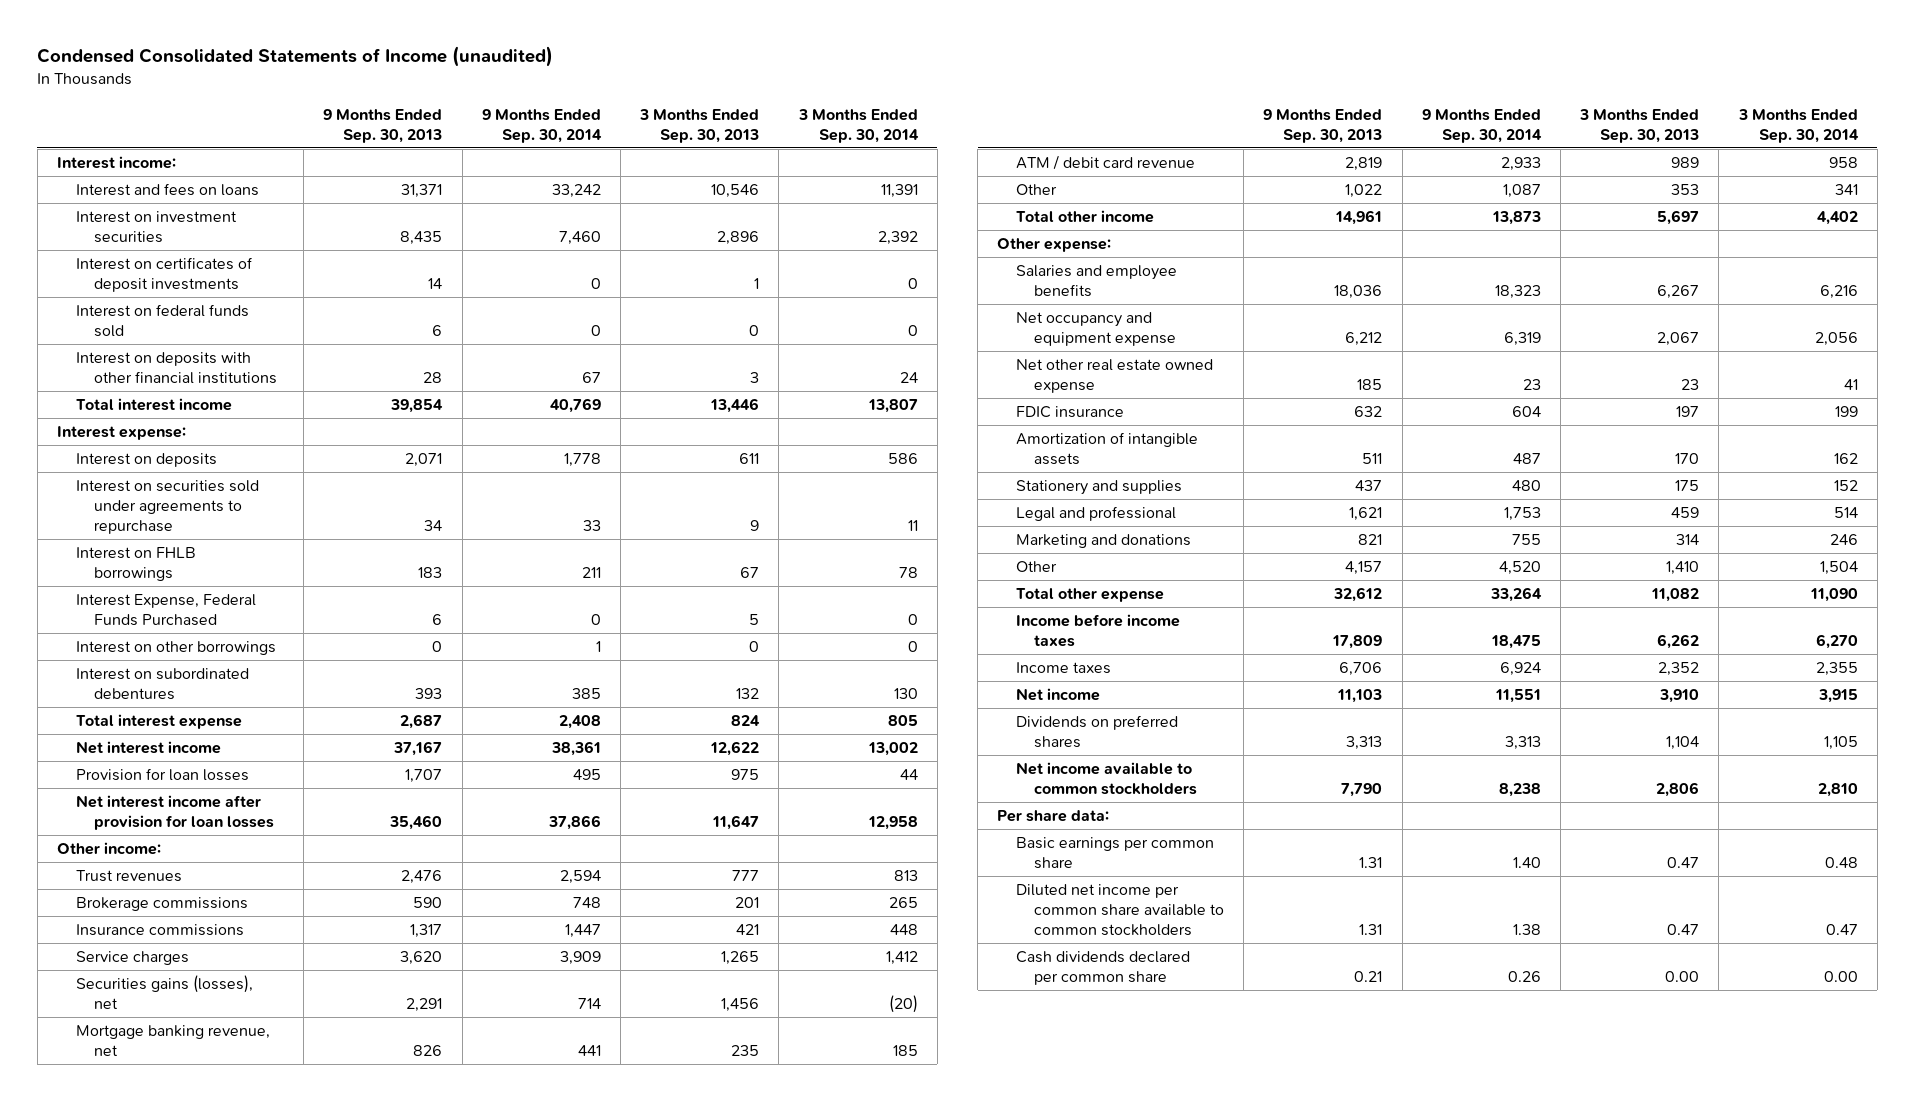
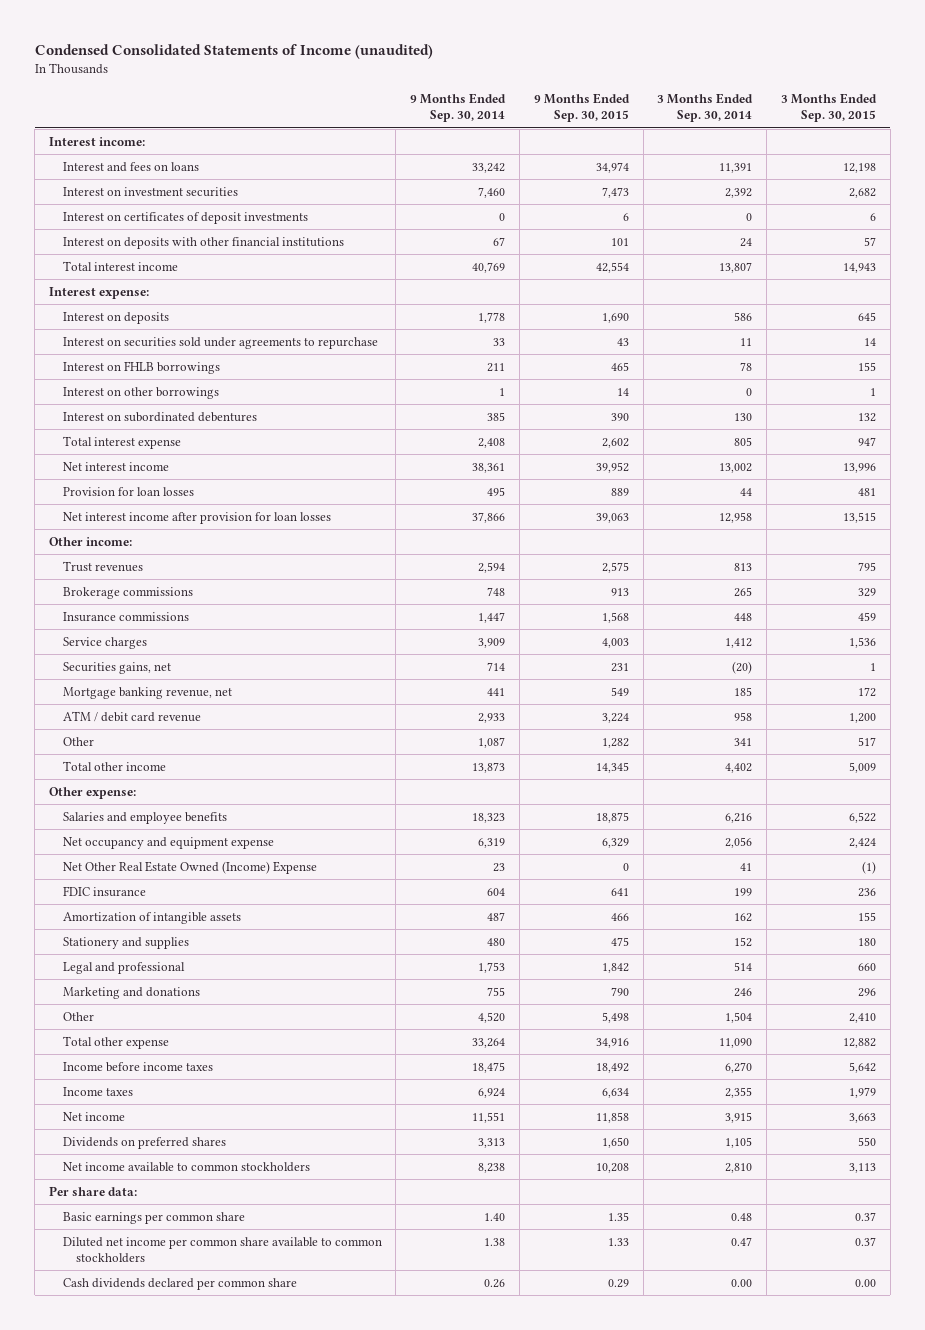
[323,108,443,143] 9 Months Ended Sep. 30, 2013 -> none
[639,108,760,143] 3 Months Ended Sep. 30, 2013 -> none
none -> [533,93,630,123] 9 Months Ended Sep. 30, 2015
none -> [780,93,877,123] 3 Months Ended Sep. 30, 2015
[75,304,249,338] Interest on federal funds sold -> none
[75,594,256,627] Interest Expense, Federal Funds Purchased -> none
[75,975,253,1010] Securities gains (losses), net -> [62,662,171,675] Securities gains, net
[1015,359,1213,394] Net other real estate owned expense -> [62,861,317,875] Net Other Real Estate Owned (Income) Expense

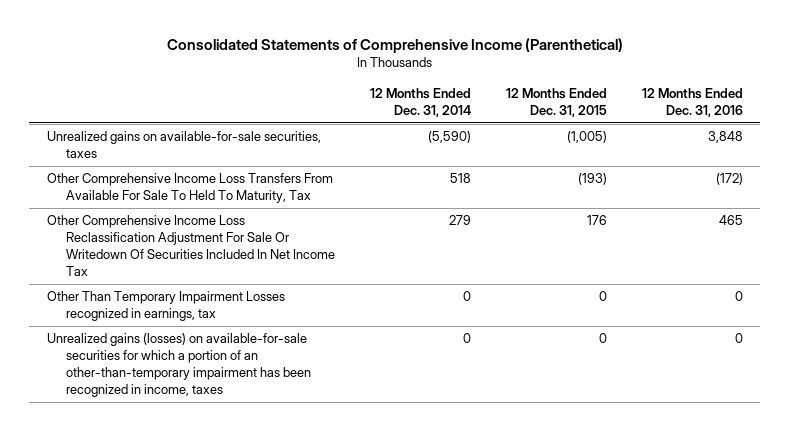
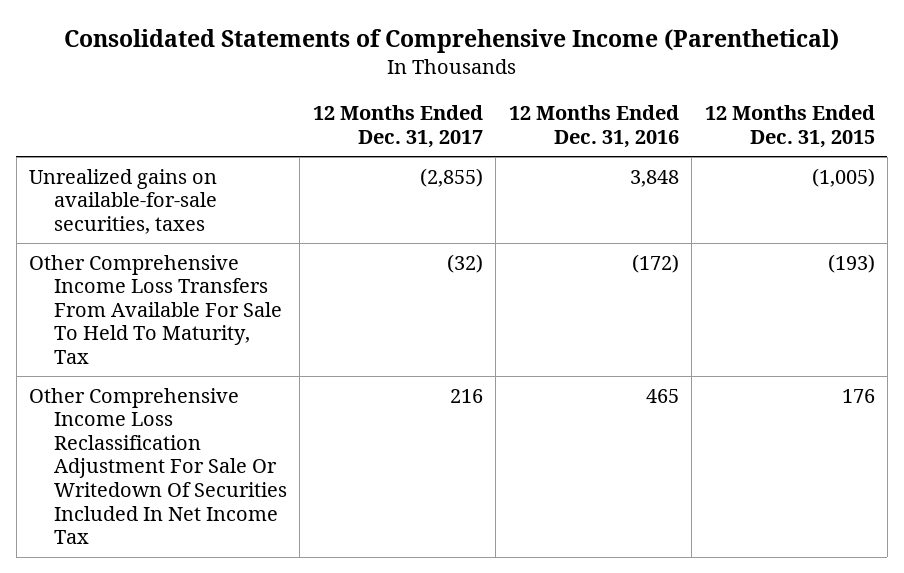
[370,88,472,117] 12 Months Ended Dec. 31, 2014 -> none
none -> [312,105,483,148] 12 Months Ended Dec. 31, 2017
[46,291,285,322] Other Than Temporary Impairment Losses recognized in earnings, tax -> none
[46,333,312,397] Unrealized gains (losses) on available-for-sale securities for which a portion of an other-than-temporary impairment has been recognized in income, taxes -> none

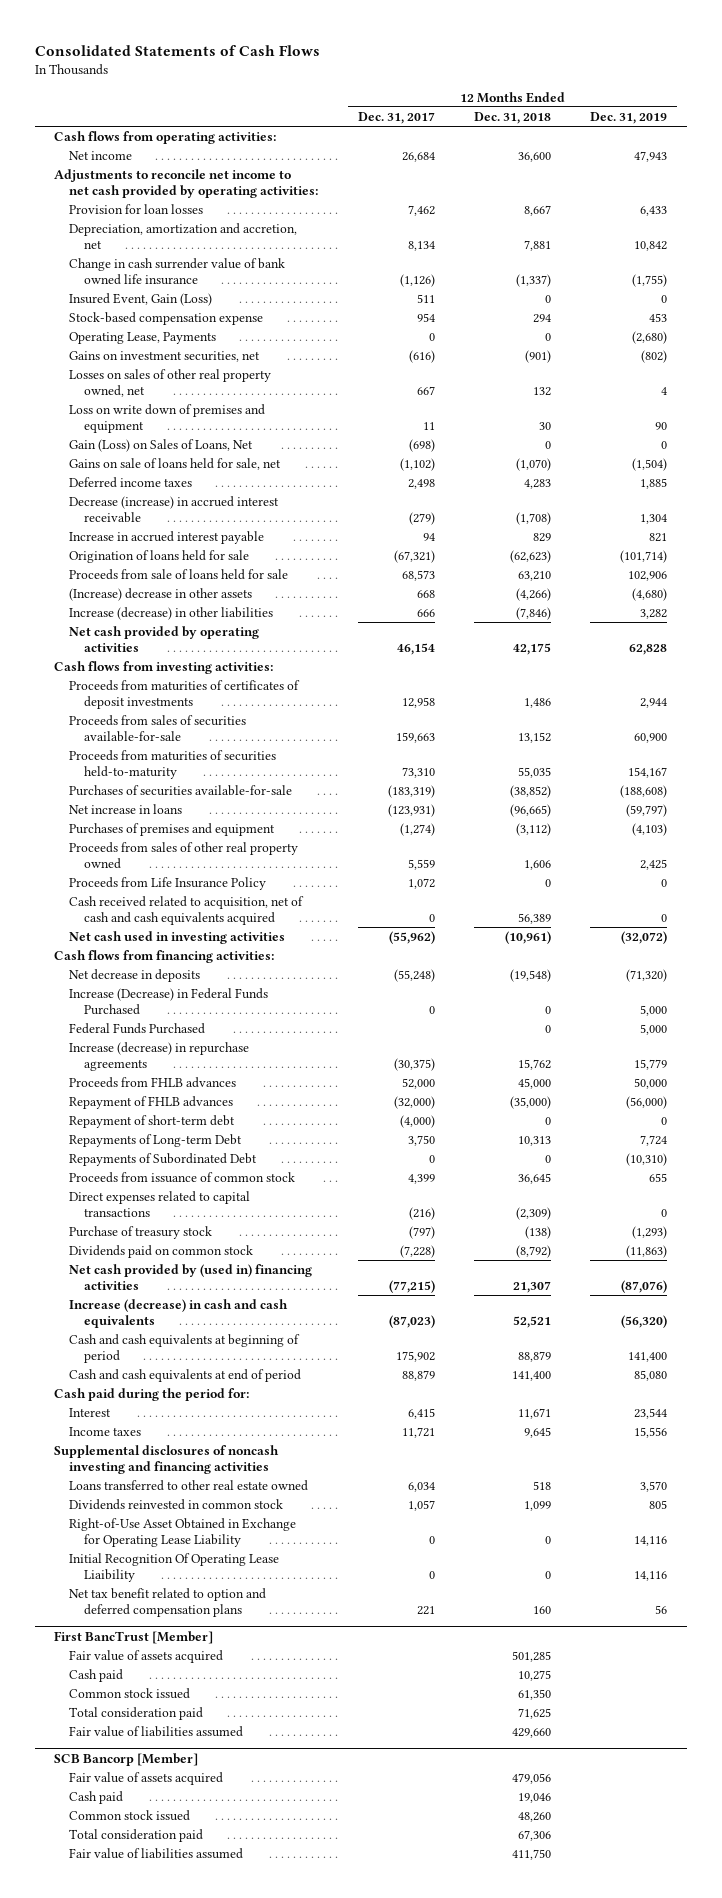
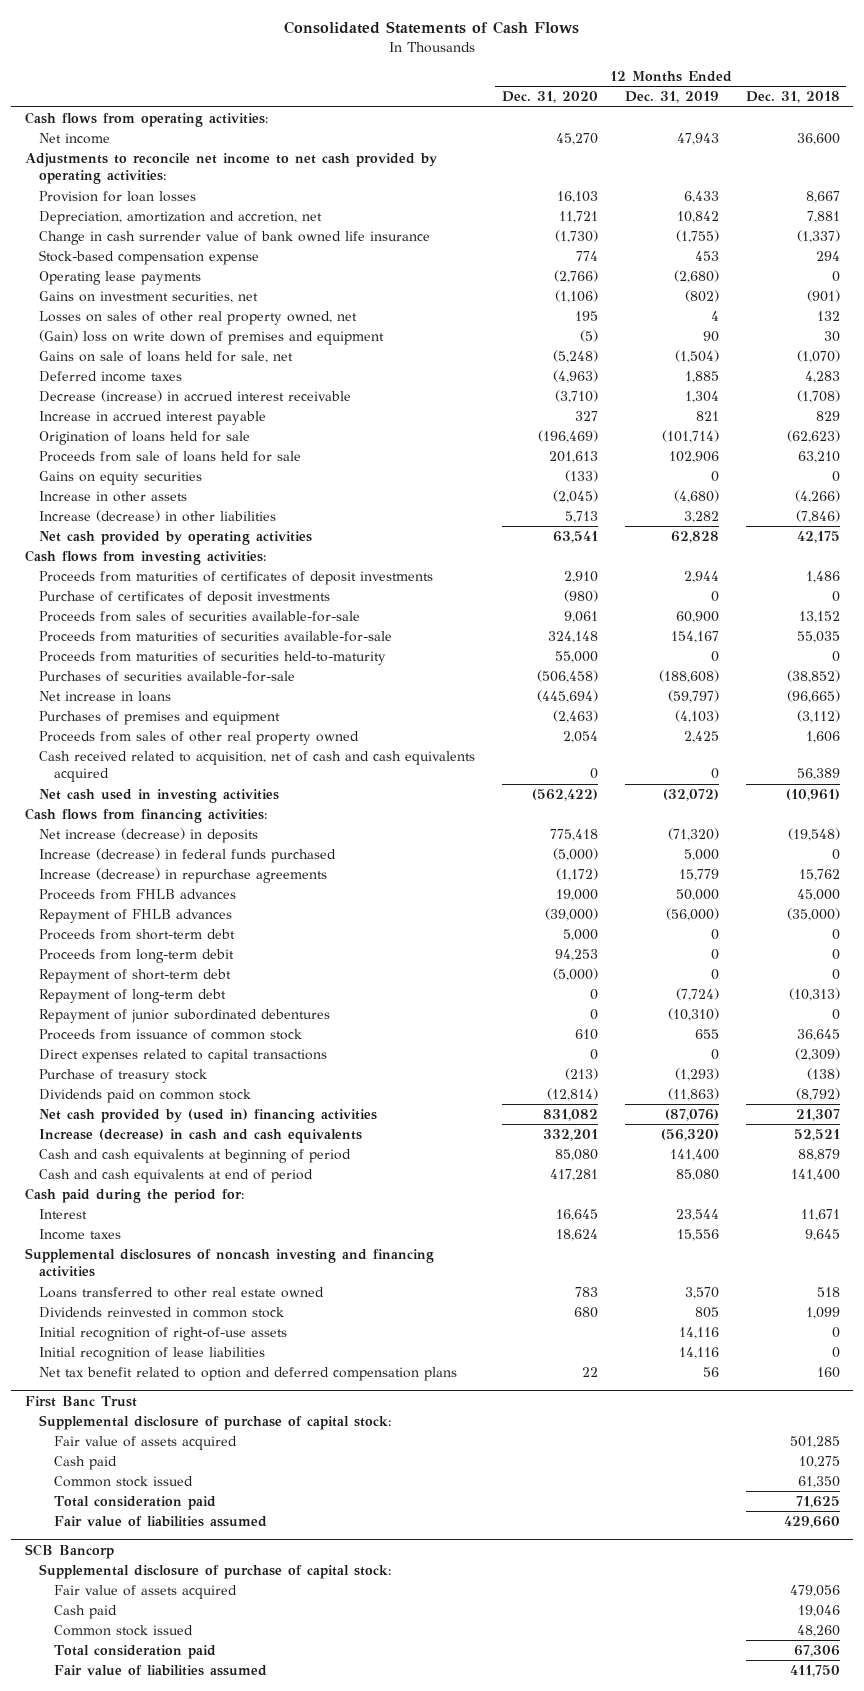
[357,112,435,125] Dec. 31, 2017 -> none
none -> [501,91,598,104] Dec. 31, 2020
[69,293,213,307] Insured Event, Gain (Loss) -> none
[69,332,217,345] Operating Lease, Payments -> [39,271,202,286] Operating lease payments
[69,439,254,453] Gain (Loss) on Sales of Loans, Net -> none
[69,404,266,433] Loss on write down of premises and equipment -> [39,330,385,346] (Gain) loss on write down of premises and equipment
none -> [39,471,203,486] Gains on equity securities
[69,588,253,602] (Increase) decrease in other assets -> [39,491,188,503] Increase in other assets
none -> [39,591,331,606] Purchase of certificates of deposit investments
none -> [39,631,393,643] Proceeds from maturities of securities available-for-sale
[518,766,552,778] 55,035 -> [831,651,840,663] 0
[628,766,668,778] 154,167 -> [710,651,719,663] 0
[69,877,267,891] Proceeds from Life Insurance Policy -> none
[69,1023,206,1035] Federal Funds Purchased -> none
[69,969,201,983] Net decrease in deposits -> [39,828,259,844] Net increase (decrease) in deposits
[69,988,269,1015] Increase (Decrease) in Federal Funds Purchased -> [39,848,337,864] Increase (decrease) in federal funds purchased
none -> [39,929,236,941] Proceeds from short-term debt
none -> [39,949,235,964] Proceeds from long-term debit
[69,1134,243,1148] Repayments of Long-term Debt -> [39,989,227,1004] Repayment of long-term debt
[518,1136,552,1147] 10,313 -> [788,988,840,1002] (10,313)
[640,1135,668,1147] 7,724 -> [675,988,719,1002] (7,724)
[69,1153,258,1167] Repayments of Subordinated Debt -> [39,1009,331,1024] Repayment of junior subordinated debentures
[69,1518,297,1547] Right-of-Use Asset Obtained in Exchange for Operating Lease Liability -> [39,1327,288,1342] Initial recognition of right-of-use assets
[69,1553,280,1582] Initial Recognition Of Operating Lease Liaibility -> [39,1347,266,1362] Initial recognition of lease liabilities
[54,1631,214,1645] First BancTrust [Member] -> [24,1395,137,1407] First Banc Trust
none -> [39,1415,392,1431] Supplemental disclosure of purchase of capital stock:
[54,1753,199,1767] SCB Bancorp [Member] -> [24,1543,114,1559] SCB Bancorp
none -> [39,1564,392,1580] Supplemental disclosure of purchase of capital stock:

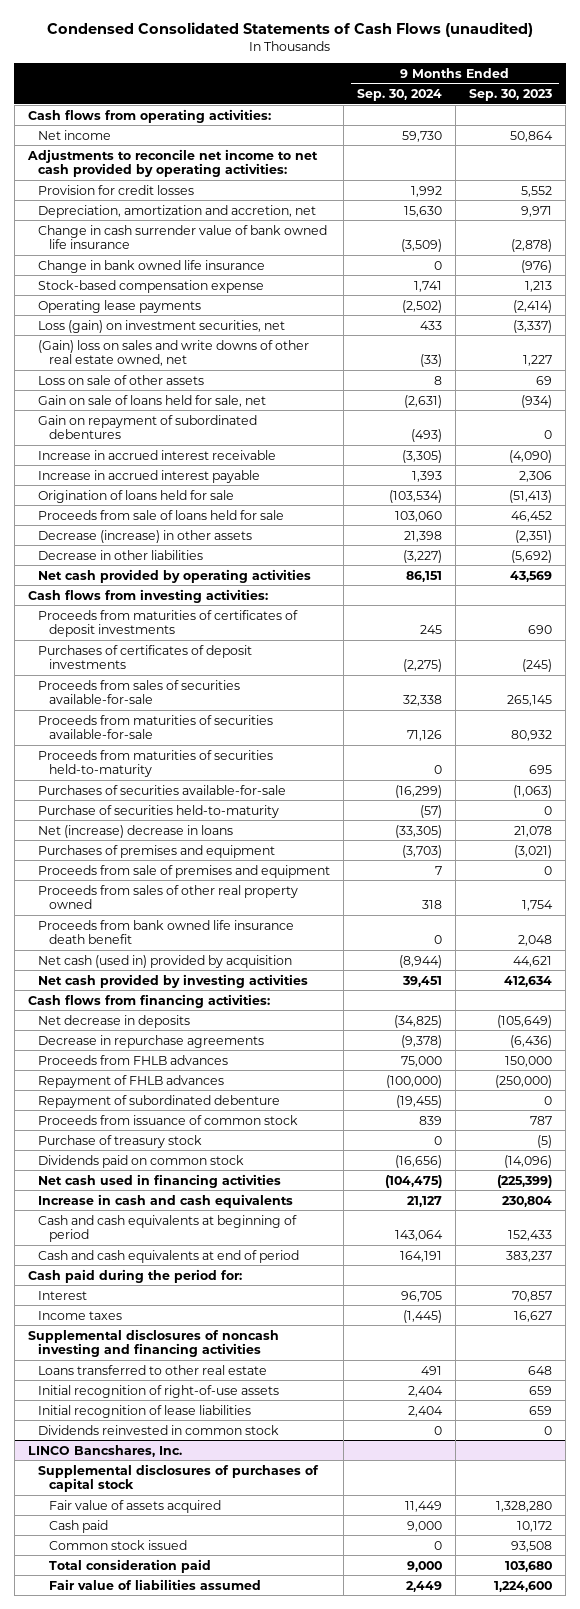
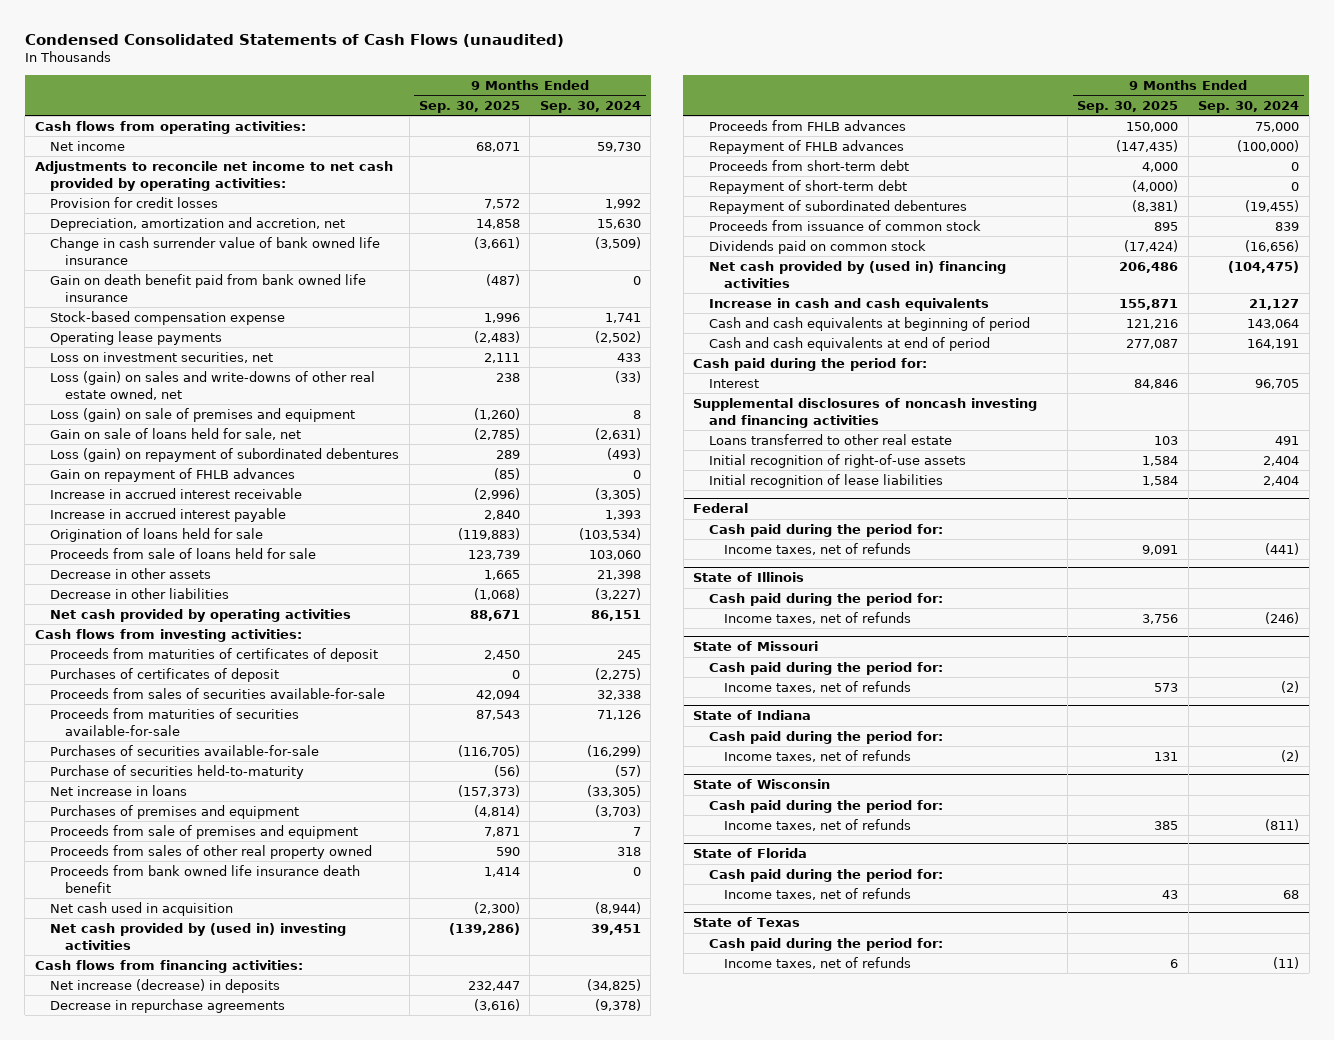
[469,89,553,102] Sep. 30, 2023 -> none
none -> [419,101,521,114] Sep. 30, 2025
[38,259,266,273] Change in bank owned life insurance -> none
none -> [50,273,367,302] Gain on death benefit paid from bank owned life insurance
[38,374,205,385] Loss on sale of other assets -> none
[38,319,286,333] Loss (gain) on investment securities, net -> [50,351,274,363] Loss on investment securities, net
[38,339,310,367] (Gain) loss on sales and write downs of other real estate owned, net -> [50,370,376,400] Loss (gain) on sales and write-downs of other real estate owned, net
none -> [50,407,356,422] Loss (gain) on sale of premises and equipment
[38,414,258,440] Gain on repayment of subordinated debentures -> [50,447,400,462] Loss (gain) on repayment of subordinated debentures
none -> [50,467,296,482] Gain on repayment of FHLB advances
[38,529,253,543] Decrease (increase) in other assets -> [50,567,212,579] Decrease in other assets
[38,609,299,638] Proceeds from maturities of certificates of deposit investments -> [50,647,379,662] Proceeds from maturities of certificates of deposit
[38,644,253,670] Purchases of certificates of deposit investments -> [50,667,280,682] Purchases of certificates of deposit
[38,749,274,778] Proceeds from maturities of securities held-to-maturity -> none
[38,824,234,838] Net (increase) decrease in loans -> [50,784,188,796] Net increase in loans
[38,954,293,968] Net cash (used in) provided by acquisition -> [50,901,234,916] Net cash used in acquisition
[38,973,309,988] Net cash provided by investing activities -> [50,922,347,950] Net cash provided by (used in) investing activities
[38,1014,191,1028] Net decrease in deposits -> [50,978,281,993] Net increase (decrease) in deposits
none -> [708,159,909,171] Proceeds from short-term debt
none -> [708,179,907,194] Repayment of short-term debt
[38,1094,281,1108] Repayment of subordinated debenture -> [708,199,967,214] Repayment of subordinated debentures
[38,1134,203,1148] Purchase of treasury stock -> none
[38,1173,282,1188] Net cash used in financing activities -> [708,260,1006,288] Net cash provided by (used in) financing activities
[38,1310,123,1320] Income taxes -> none
[38,1424,280,1435] Dividends reinvested in common stock -> none
[27,1444,182,1457] LINCO Bancshares, Inc. -> none
[38,1463,320,1493] Supplemental disclosures of purchases of capital stock -> none
[48,1499,221,1513] Fair value of assets acquired -> none
[48,1519,108,1533] Cash paid -> none
[48,1539,187,1550] Common stock issued -> none
[48,1558,211,1573] Total consideration paid -> none
[48,1578,261,1590] Fair value of liabilities assumed -> none
none -> [693,503,749,514] Federal
none -> [708,523,943,537] Cash paid during the period for:
none -> [723,542,911,555] Income taxes, net of refunds
none -> [693,572,805,583] State of Illinois
none -> [708,592,943,606] Cash paid during the period for:
none -> [723,611,911,624] Income taxes, net of refunds
none -> [693,641,819,652] State of Missouri
none -> [708,661,943,675] Cash paid during the period for:
none -> [723,680,911,693] Income taxes, net of refunds
none -> [693,710,812,721] State of Indiana
none -> [708,730,943,744] Cash paid during the period for:
none -> [723,749,911,762] Income taxes, net of refunds
none -> [693,779,831,790] State of Wisconsin
none -> [708,799,943,813] Cash paid during the period for:
none -> [723,818,911,831] Income taxes, net of refunds
none -> [693,848,808,859] State of Florida
none -> [708,868,943,882] Cash paid during the period for:
none -> [723,887,911,900] Income taxes, net of refunds
none -> [693,917,801,928] State of Texas
none -> [708,937,943,951] Cash paid during the period for:
none -> [723,956,911,969] Income taxes, net of refunds

